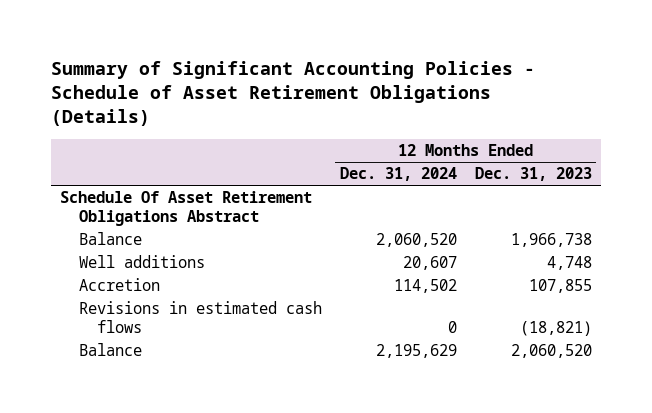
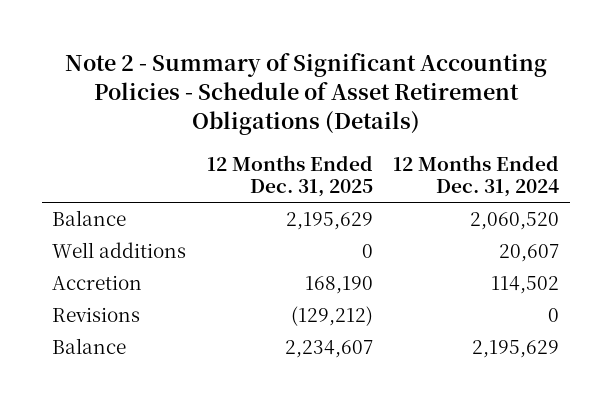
[51,61,536,127] Summary of Significant Accounting Policies - Schedule of Asset Retirement Obligations (Details) -> [64,52,547,136] Note 2 - Summary of Significant Accounting Policies - Schedule of Asset Retirement Obligations (Details)
[474,167,592,182] Dec. 31, 2023 -> none
none -> [206,155,373,198] 12 Months Ended Dec. 31, 2025
[60,191,313,226] Schedule Of Asset Retirement Obligations Abstract -> none
[78,301,322,333] Revisions in estimated cash flows -> [52,307,141,323] Revisions

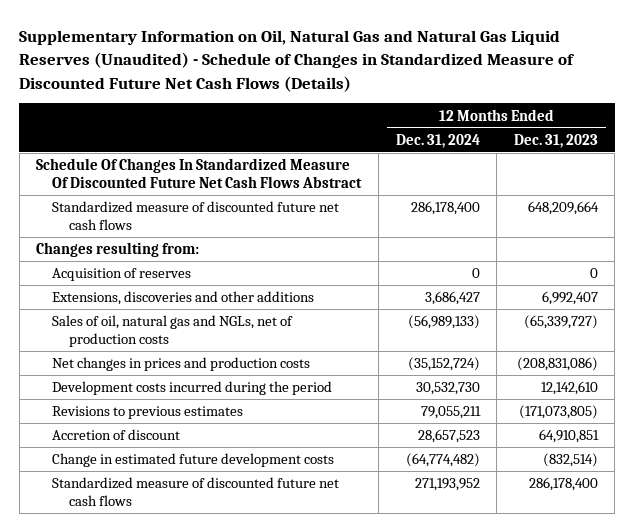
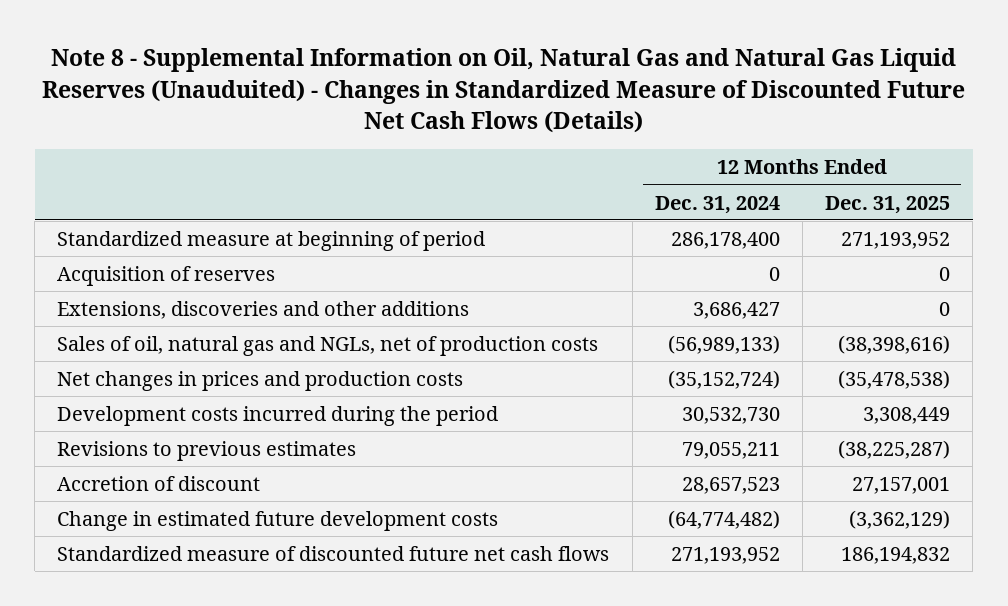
[19,30,576,92] Supplementary Information on Oil, Natural Gas and Natural Gas Liquid Reserves (Unaudited) - Schedule of Changes in Standardized Measure of Discounted Future Net Cash Flows (Details) -> [41,48,965,133] Note 8 - Supplemental Information on Oil, Natural Gas and Natural Gas Liquid Reserves (Unauduited) - Changes in Standardized Measure of Discounted Future Net Cash Flows (Details)
[513,133,598,148] Dec. 31, 2023 -> none
none -> [825,195,951,214] Dec. 31, 2025
[36,158,363,189] Schedule Of Changes In Standardized Measure Of Discounted Future Net Cash Flows Abstract -> none
[36,242,200,258] Changes resulting from: -> none
[52,201,340,231] Standardized measure of discounted future net cash flows -> [57,230,486,251] Standardized measure at beginning of period

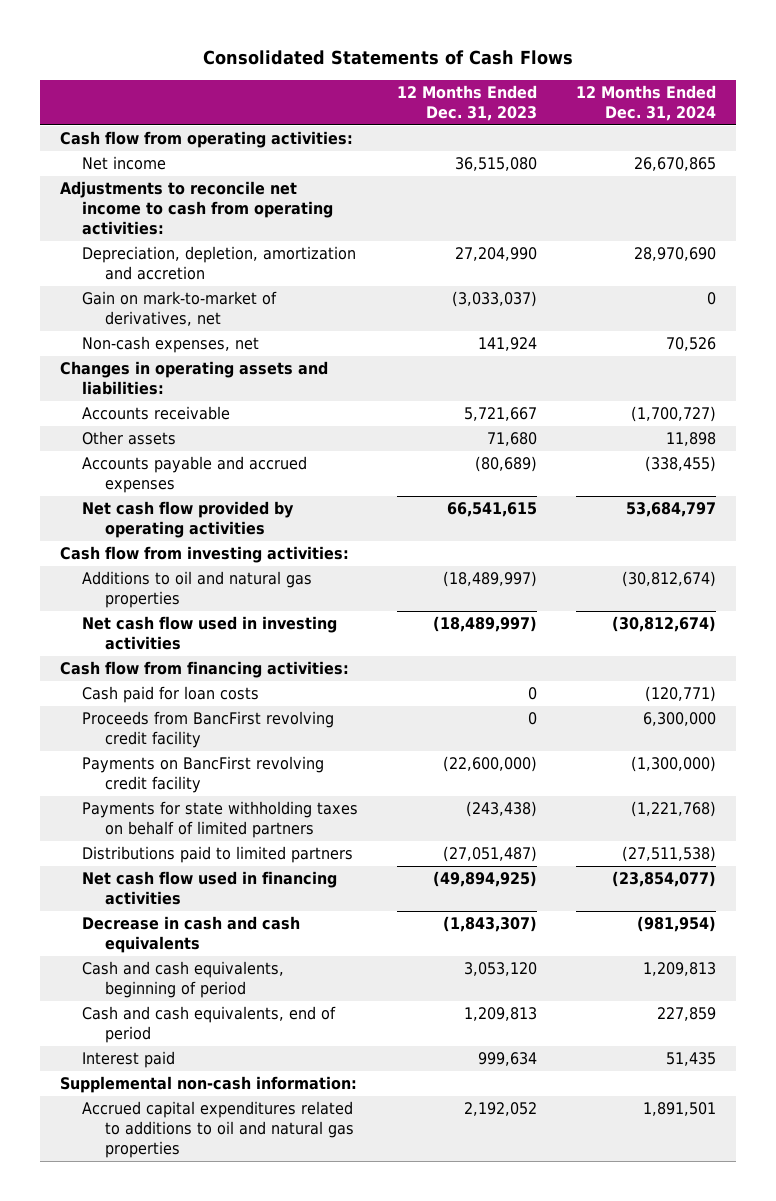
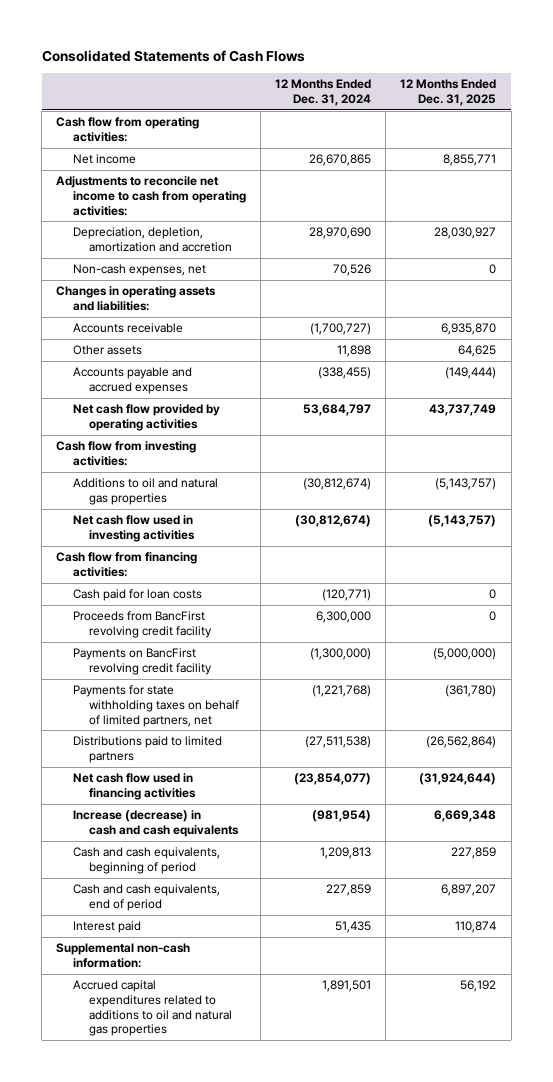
[397,84,538,121] 12 Months Ended Dec. 31, 2023 -> none
none -> [400,79,497,106] 12 Months Ended Dec. 31, 2025
[82,291,278,327] Gain on mark-to-market of derivatives, net -> none
[82,801,359,839] Payments for state withholding taxes on behalf of limited partners -> [72,685,240,727] Payments for state withholding taxes on behalf of limited partners, net
[82,916,301,954] Decrease in cash and cash equivalents -> [72,810,240,838] Increase (decrease) in cash and cash equivalents

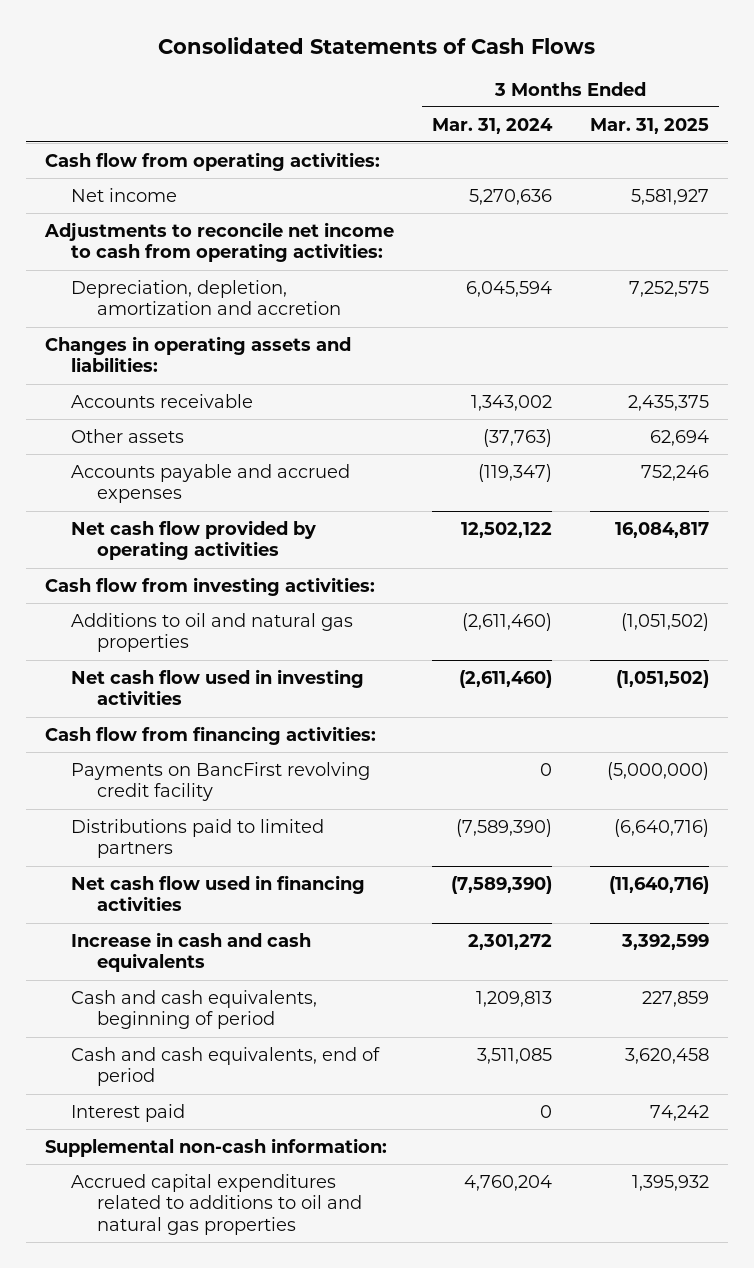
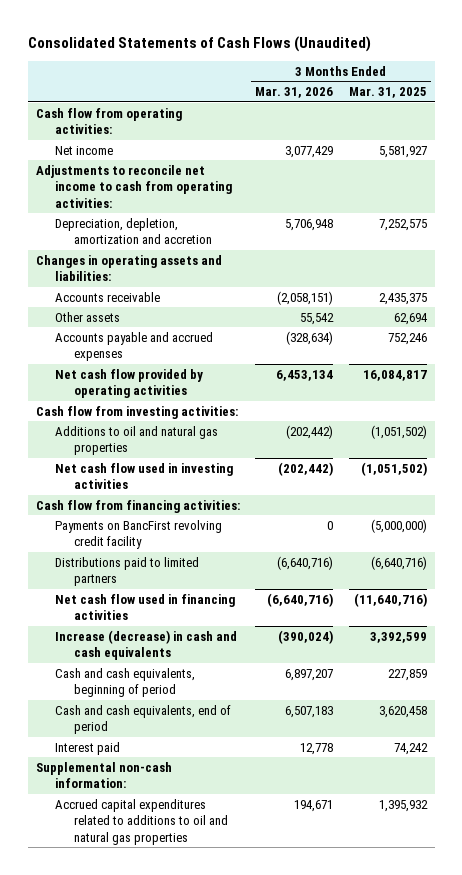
[157,36,595,54] Consolidated Statements of Cash Flows -> [27,36,371,53] Consolidated Statements of Cash Flows (Unaudited)
[431,117,553,134] Mar. 31, 2024 -> none
none -> [255,87,334,99] Mar. 31, 2026
[70,931,311,973] Increase in cash and cash equivalents -> [54,629,237,661] Increase (decrease) in cash and cash equivalents

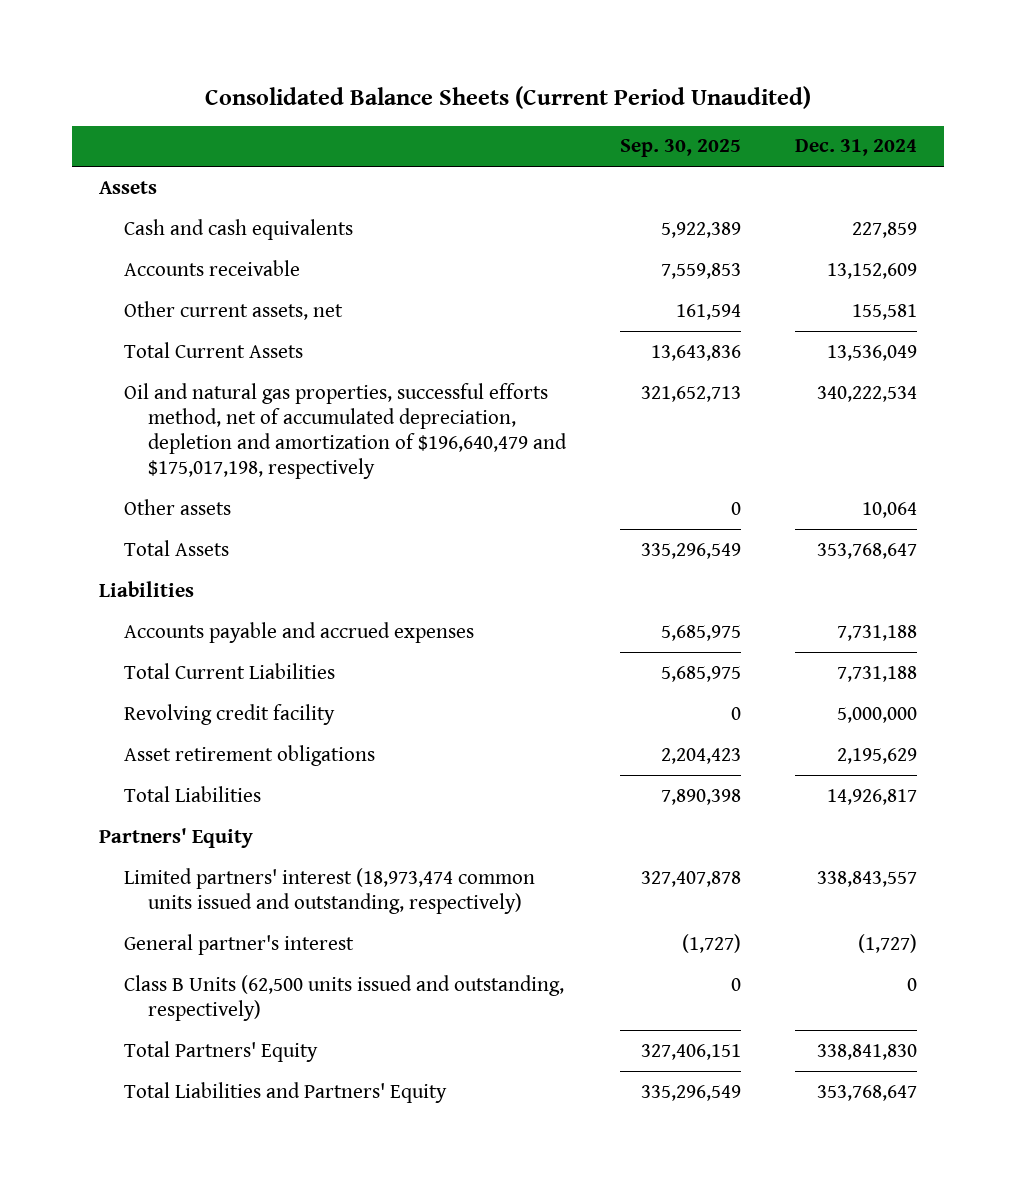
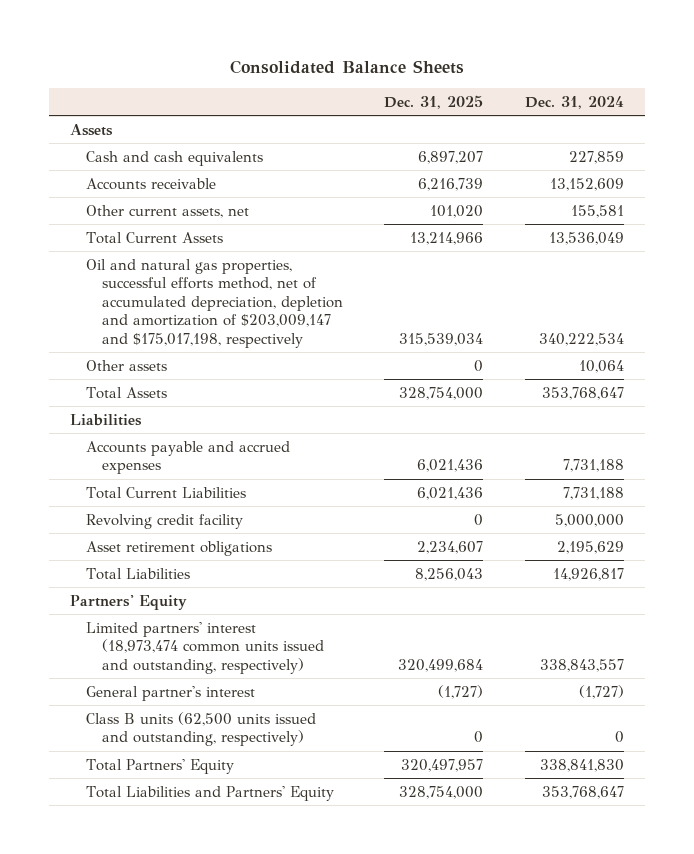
[204,85,811,109] Consolidated Balance Sheets (Current Period Unaudited) -> [230,59,465,74] Consolidated Balance Sheets
[619,139,741,158] Sep. 30, 2025 -> none
none -> [384,94,484,109] Dec. 31, 2025
[123,382,568,480] Oil and natural gas properties, successful efforts method, net of accumulated depreciation, depletion and amortization of $196,640,479 and $175,017,198, respectively -> [86,258,343,348] Oil and natural gas properties, successful efforts method, net of accumulated depreciation, depletion and amortization of $203,009,147 and $175,017,198, respectively
[123,974,564,1021] Class B Units (62,500 units issued and outstanding, respectively) -> [86,711,317,747] Class B units (62,500 units issued and outstanding, respectively)

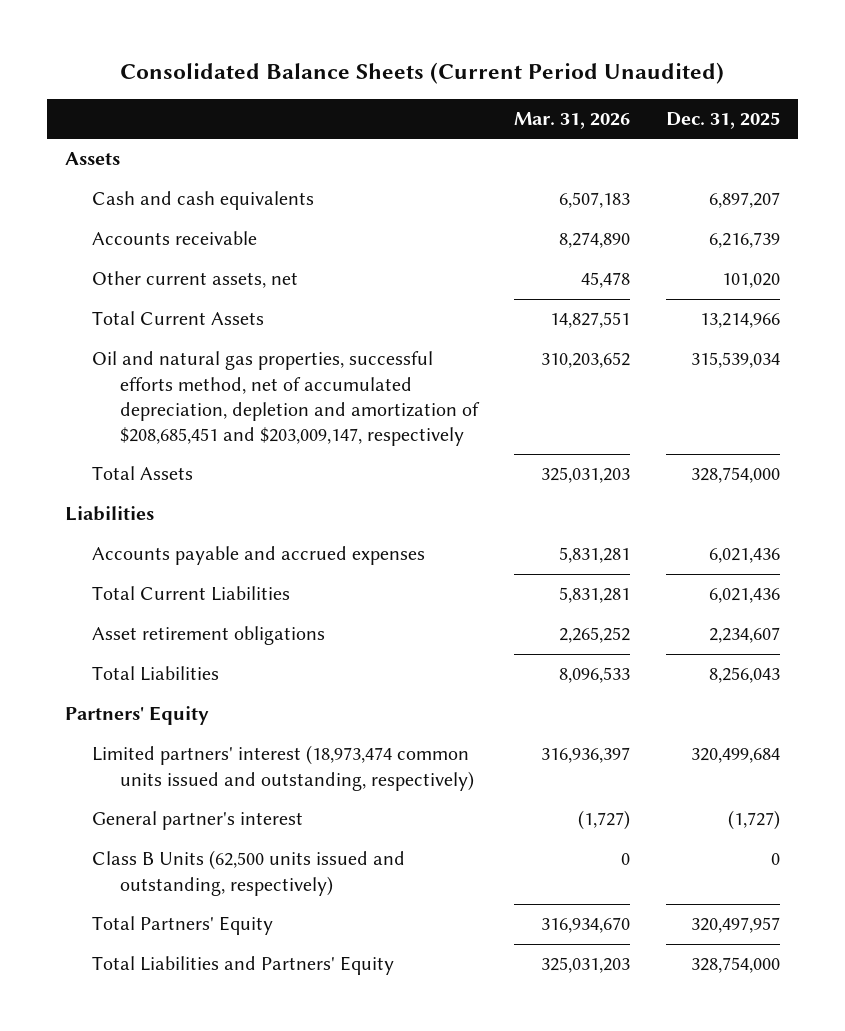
[230,59,465,74] Consolidated Balance Sheets -> [120,61,725,84] Consolidated Balance Sheets (Current Period Unaudited)
[524,95,624,109] Dec. 31, 2024 -> none
none -> [513,112,630,130] Mar. 31, 2026
[86,359,168,371] Other assets -> none
[86,258,343,348] Oil and natural gas properties, successful efforts method, net of accumulated depreciation, depletion and amortization of $203,009,147 and $175,017,198, respectively -> [92,351,480,446] Oil and natural gas properties, successful efforts method, net of accumulated depreciation, depletion and amortization of $208,685,451 and $203,009,147, respectively
[86,513,244,529] Revolving credit facility -> none
[86,711,317,747] Class B units (62,500 units issued and outstanding, respectively) -> [92,850,406,896] Class B Units (62,500 units issued and outstanding, respectively)

